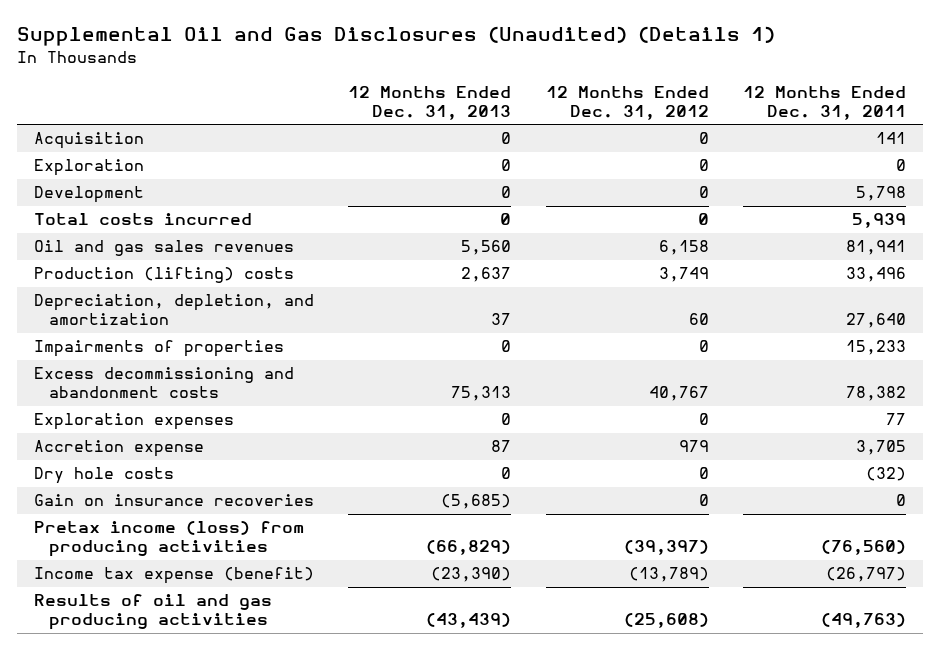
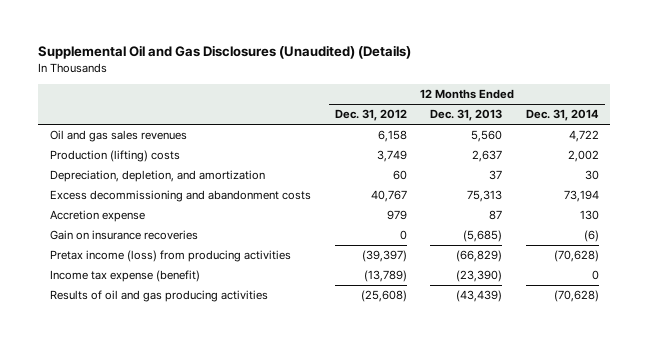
[16,26,775,47] Supplemental Oil and Gas Disclosures (Unaudited) (Details 1) -> [38,45,412,60] Supplemental Oil and Gas Disclosures (Unaudited) (Details)
[743,86,907,121] 12 Months Ended Dec. 31, 2011 -> none
none -> [525,109,599,122] Dec. 31, 2014
[34,132,145,150] Acquisition -> none
[34,159,145,177] Exploration -> none
[34,186,145,204] Development -> none
[34,213,253,226] Total costs incurred -> none
[34,340,285,358] Impairments of properties -> none
[34,413,235,431] Exploration expenses -> none
[34,467,175,485] Dry hole costs -> none

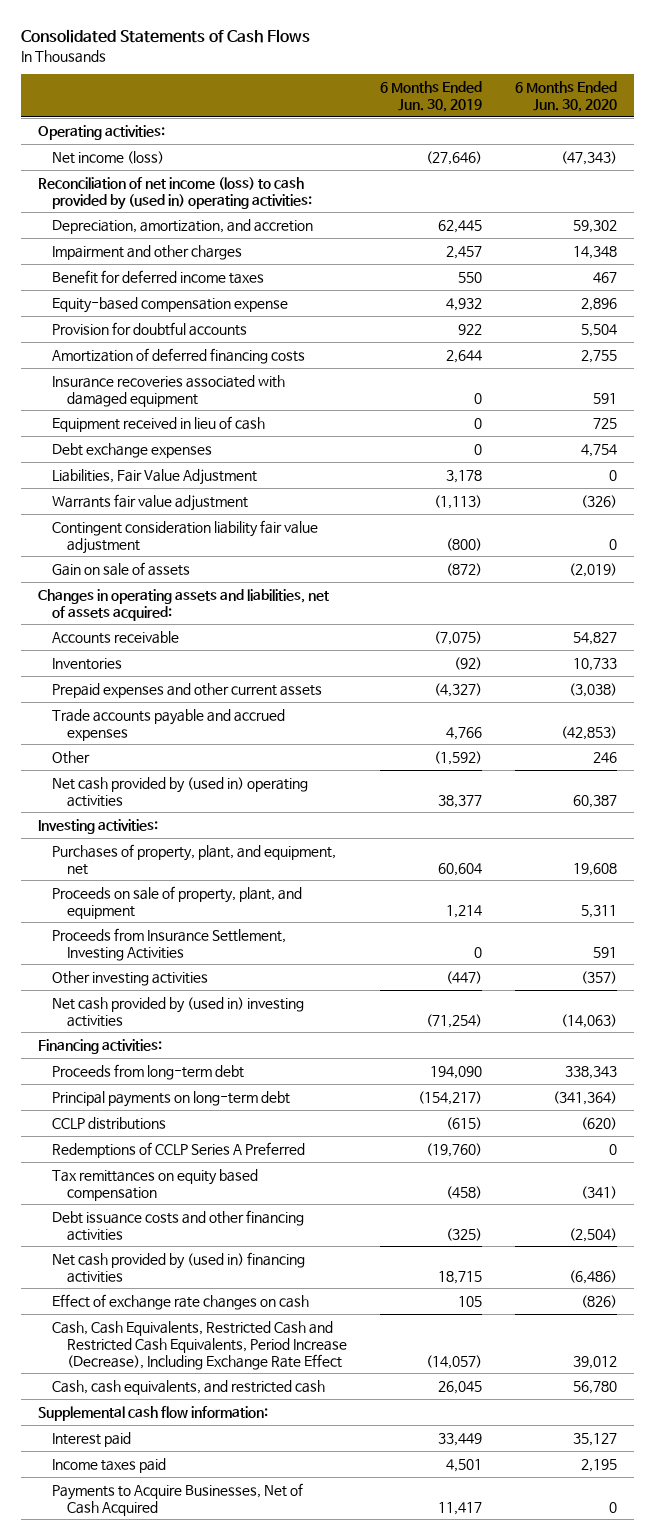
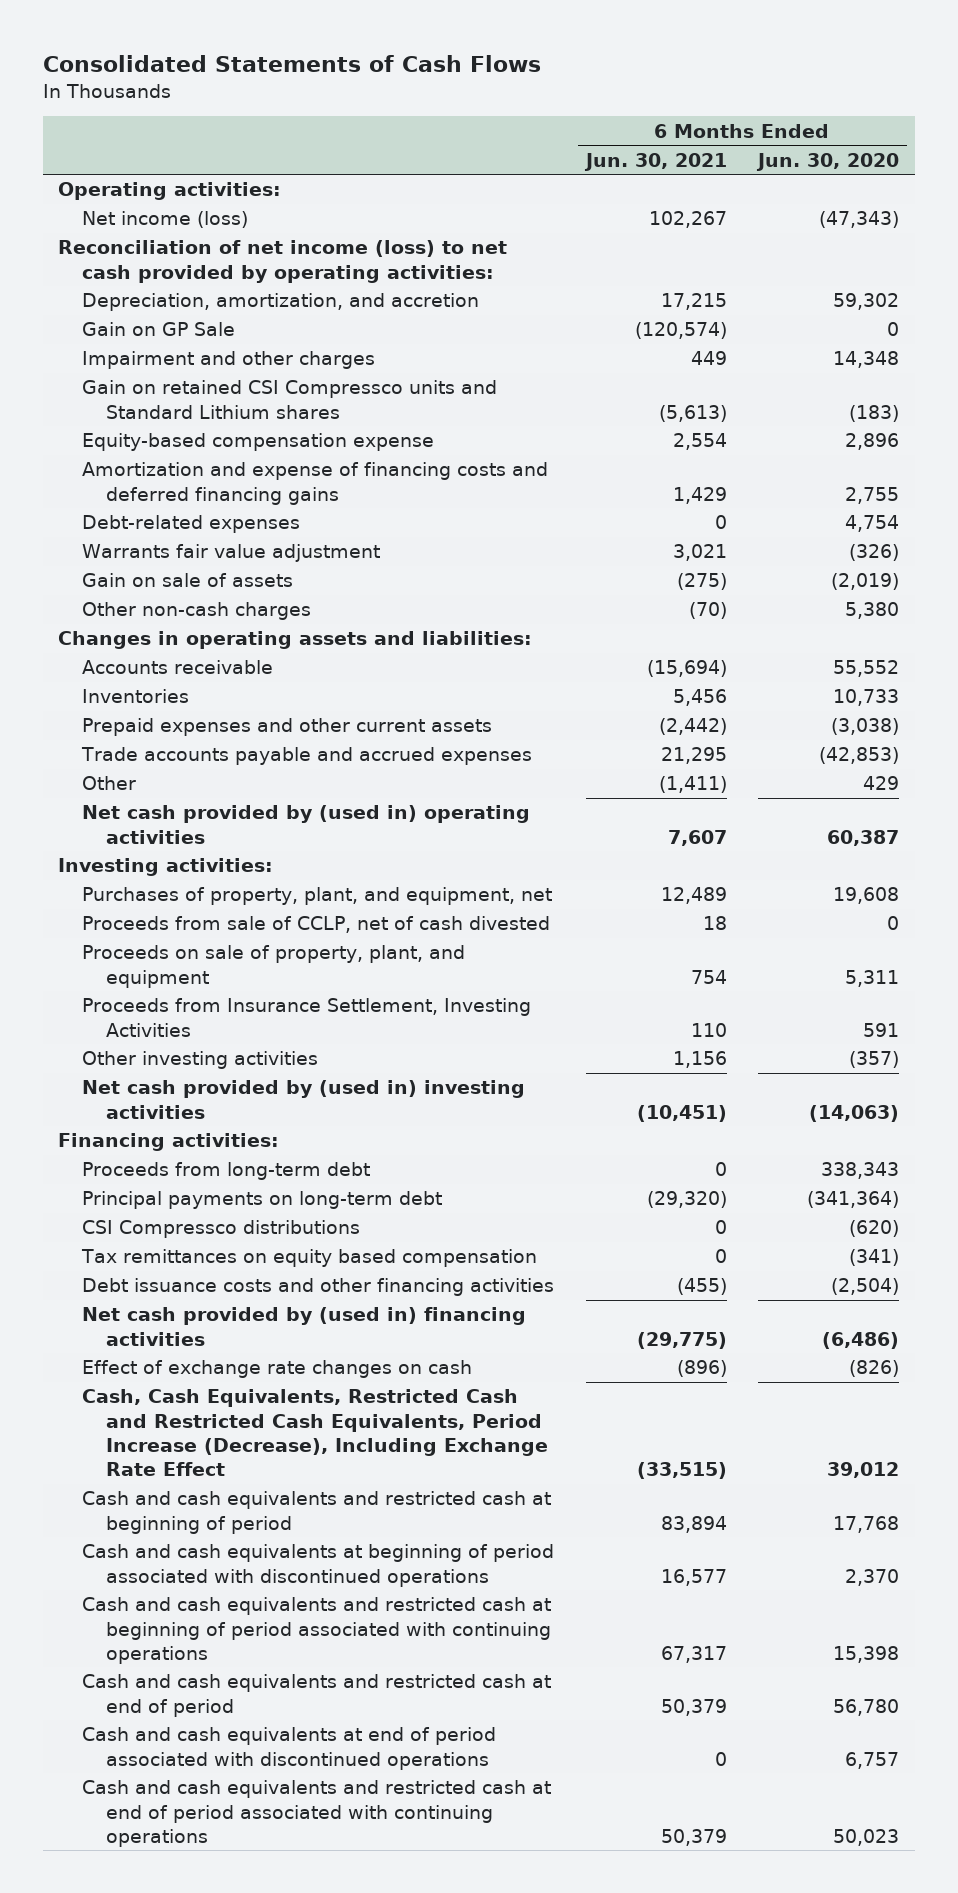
[380,81,483,112] 6 Months Ended Jun. 30, 2019 -> none
none -> [583,152,727,171] Jun. 30, 2021
[37,176,313,210] Reconciliation of net income (loss) to cash provided by (used in) operating activities: -> [58,240,508,283] Reconciliation of net income (loss) to net cash provided by operating activities:
none -> [82,322,236,337] Gain on GP Sale
[52,269,265,284] Benefit for deferred income taxes -> none
none -> [82,380,498,419] Gain on retained CSI Compressco units and Standard Lithium shares
[52,321,248,336] Provision for doubtful accounts -> none
[52,374,286,407] Insurance recoveries associated with damaged equipment -> none
[52,415,266,432] Equipment received in lieu of cash -> none
[52,468,258,485] Liabilities, Fair Value Adjustment -> none
[52,347,306,364] Amortization of deferred financing costs -> [82,462,549,505] Amortization and expense of financing costs and deferred financing gains
[52,442,213,458] Debt exchange expenses -> [82,515,301,534] Debt-related expenses
[52,519,319,554] Contingent consideration liability fair value adjustment -> none
none -> [82,602,312,621] Other non-cash charges
[37,588,329,621] Changes in operating assets and liabilities, net of assets acquired: -> [58,631,533,650] Changes in operating assets and liabilities:
[573,631,618,645] 54,827 -> [833,660,900,678] 55,552
[593,751,618,763] 246 -> [863,776,900,791] 429
none -> [82,916,551,934] Proceeds from sale of CCLP, net of cash divested
[52,1116,167,1130] CCLP distributions -> none
[52,1141,306,1158] Redemptions of CCLP Series A Preferred -> none
none -> [82,1220,361,1239] CSI Compressco distributions
[37,1405,268,1421] Supplemental cash flow information: -> none
[52,1431,132,1447] Interest paid -> none
[52,1457,167,1473] Income taxes paid -> none
[52,1482,304,1516] Payments to Acquire Businesses, Net of Cash Acquired -> none
[52,1379,326,1395] Cash, cash equivalents, and restricted cash -> [82,1491,552,1534] Cash and cash equivalents and restricted cash at beginning of period
[573,1380,618,1394] 56,780 -> [833,1515,900,1533] 17,768
none -> [82,1544,555,1587] Cash and cash equivalents at beginning of period associated with discontinued operations
none -> [82,1597,552,1664] Cash and cash equivalents and restricted cash at beginning of period associated with continuing operations
none -> [82,1674,552,1717] Cash and cash equivalents and restricted cash at end of period
none -> [82,1727,497,1770] Cash and cash equivalents at end of period associated with discontinued operations
none -> [82,1780,552,1847] Cash and cash equivalents and restricted cash at end of period associated with continuing operations

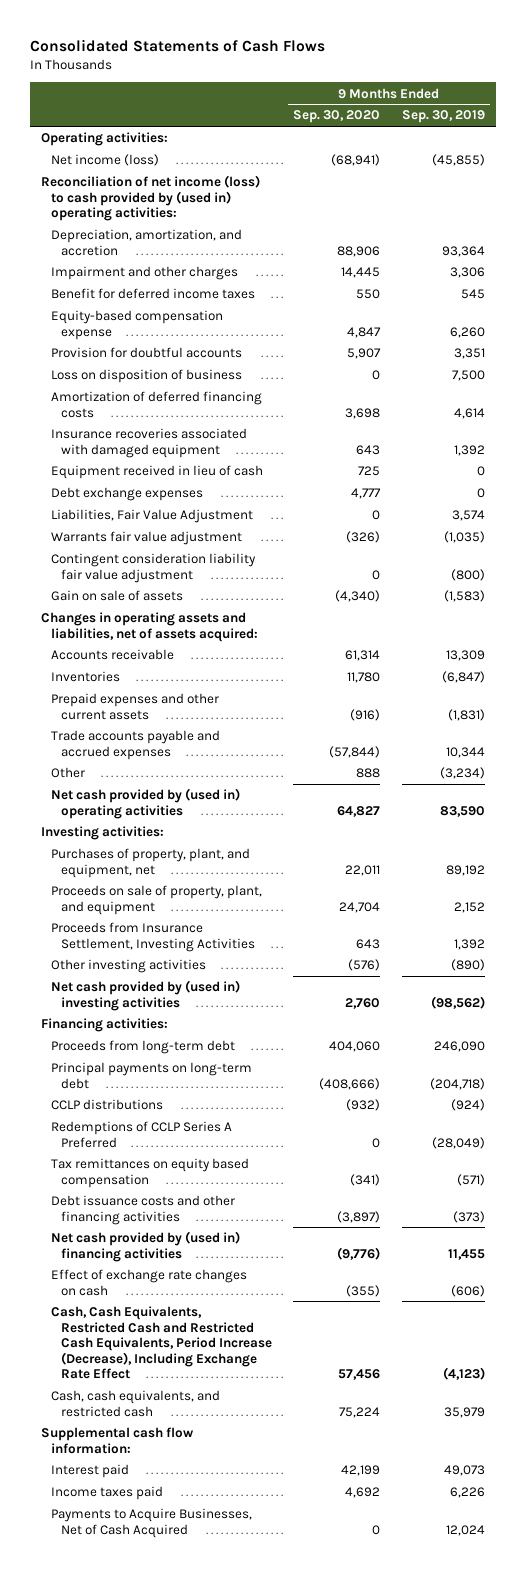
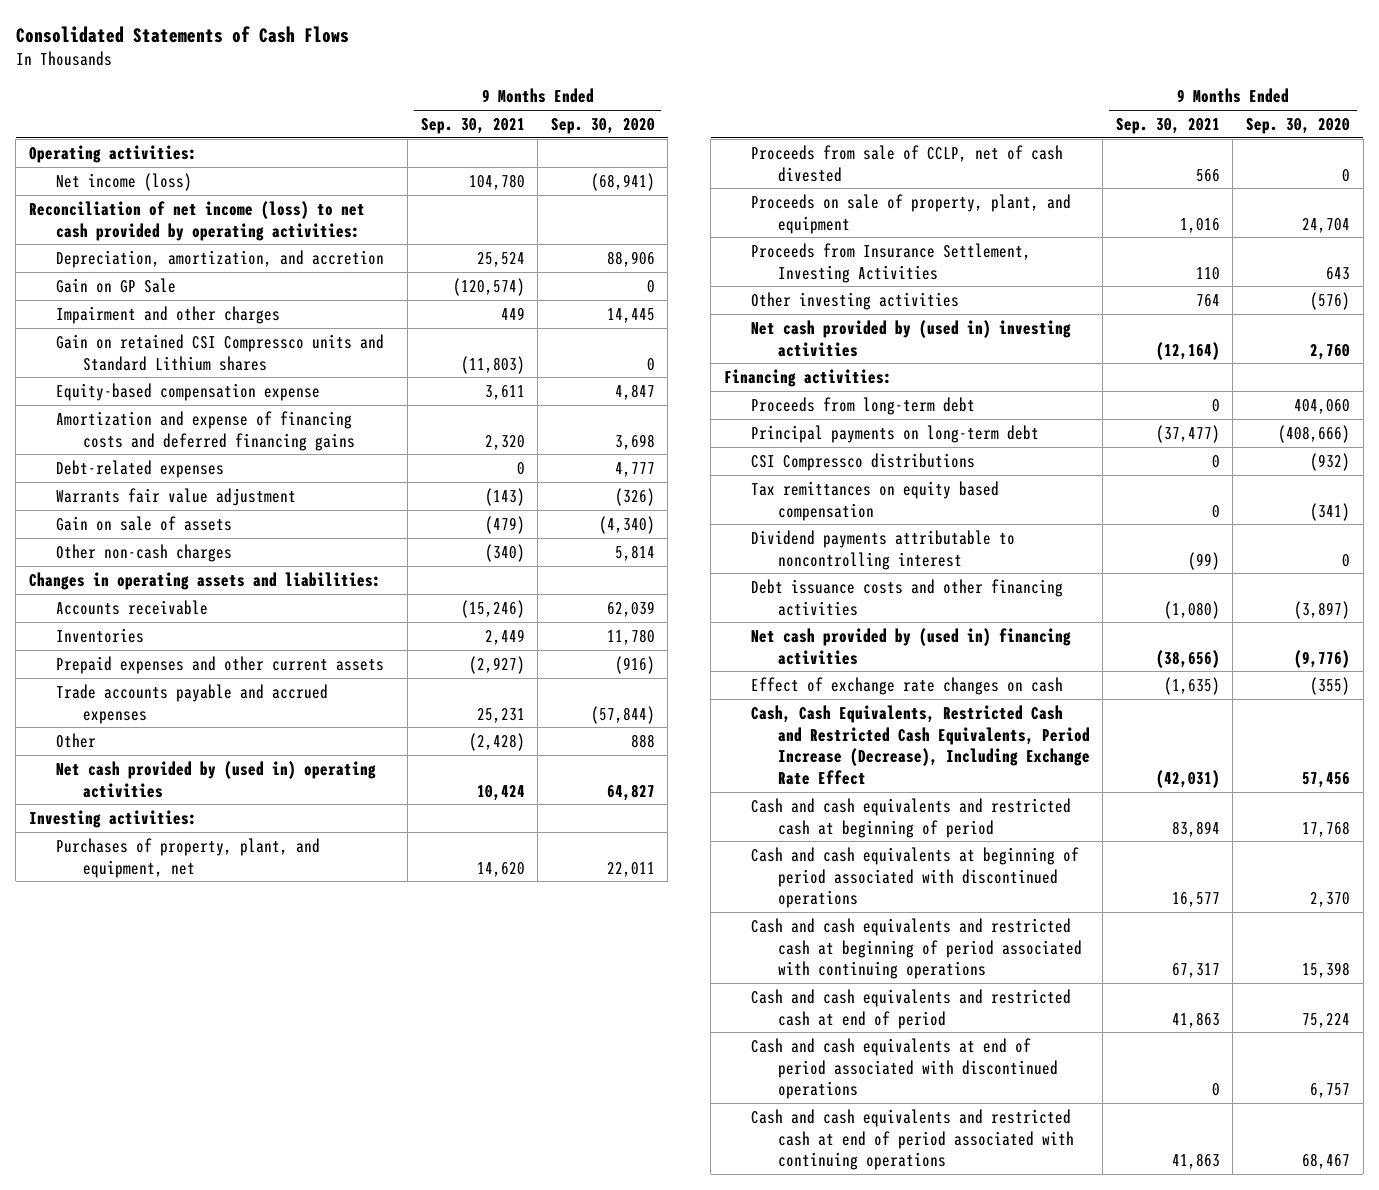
[401,110,485,124] Sep. 30, 2019 -> none
none -> [420,118,525,135] Sep. 30, 2021
[41,175,261,222] Reconciliation of net income (loss) to cash provided by (used in) operating activities: -> [28,200,365,241] Reconciliation of net income (loss) to net cash provided by operating activities:
none -> [55,277,176,293] Gain on GP Sale
[50,288,255,300] Benefit for deferred income taxes -> none
none -> [55,333,384,371] Gain on retained CSI Compressco units and Standard Lithium shares
[50,347,242,359] Provision for doubtful accounts -> none
[50,369,242,384] Loss on disposition of business -> none
[50,428,247,458] Insurance recoveries associated with damaged equipment -> none
[50,465,263,480] Equipment received in lieu of cash -> none
[50,509,253,524] Liabilities, Fair Value Adjustment -> none
[50,391,262,418] Amortization of deferred financing costs -> [55,410,355,451] Amortization and expense of financing costs and deferred financing gains
[50,487,203,502] Debt exchange expenses -> [55,459,224,478] Debt-related expenses
[50,553,256,583] Contingent consideration liability fair value adjustment -> none
none -> [55,543,232,562] Other non-cash charges
[41,612,258,642] Changes in operating assets and liabilities, net of assets acquired: -> [28,571,381,590] Changes in operating assets and liabilities:
[345,650,381,662] 61,314 -> [606,600,655,617] 62,039
none -> [750,144,1063,182] Proceeds from sale of CCLP, net of cash divested
[50,1121,232,1148] Redemptions of CCLP Series A Preferred -> none
[50,1099,163,1111] CCLP distributions -> [750,452,975,471] CSI Compressco distributions
none -> [750,529,1015,570] Dividend payments attributable to noncontrolling interest
[41,1427,195,1454] Supplemental cash flow information: -> none
[50,1464,129,1479] Interest paid -> none
[50,1486,163,1501] Income taxes paid -> none
[50,1508,252,1538] Payments to Acquire Businesses, Net of Cash Acquired -> none
[50,1390,220,1417] Cash, cash equivalents, and restricted cash -> [750,797,1071,838] Cash and cash equivalents and restricted cash at beginning of period
[339,1406,381,1418] 75,224 -> [1301,820,1350,837] 17,768
none -> [750,846,1079,909] Cash and cash equivalents at beginning of period associated with discontinued operations
none -> [750,917,1082,980] Cash and cash equivalents and restricted cash at beginning of period associated with continuing operations
none -> [750,988,1071,1029] Cash and cash equivalents and restricted cash at end of period
none -> [750,1037,1058,1100] Cash and cash equivalents at end of period associated with discontinued operations
none -> [750,1108,1074,1171] Cash and cash equivalents and restricted cash at end of period associated with continuing operations

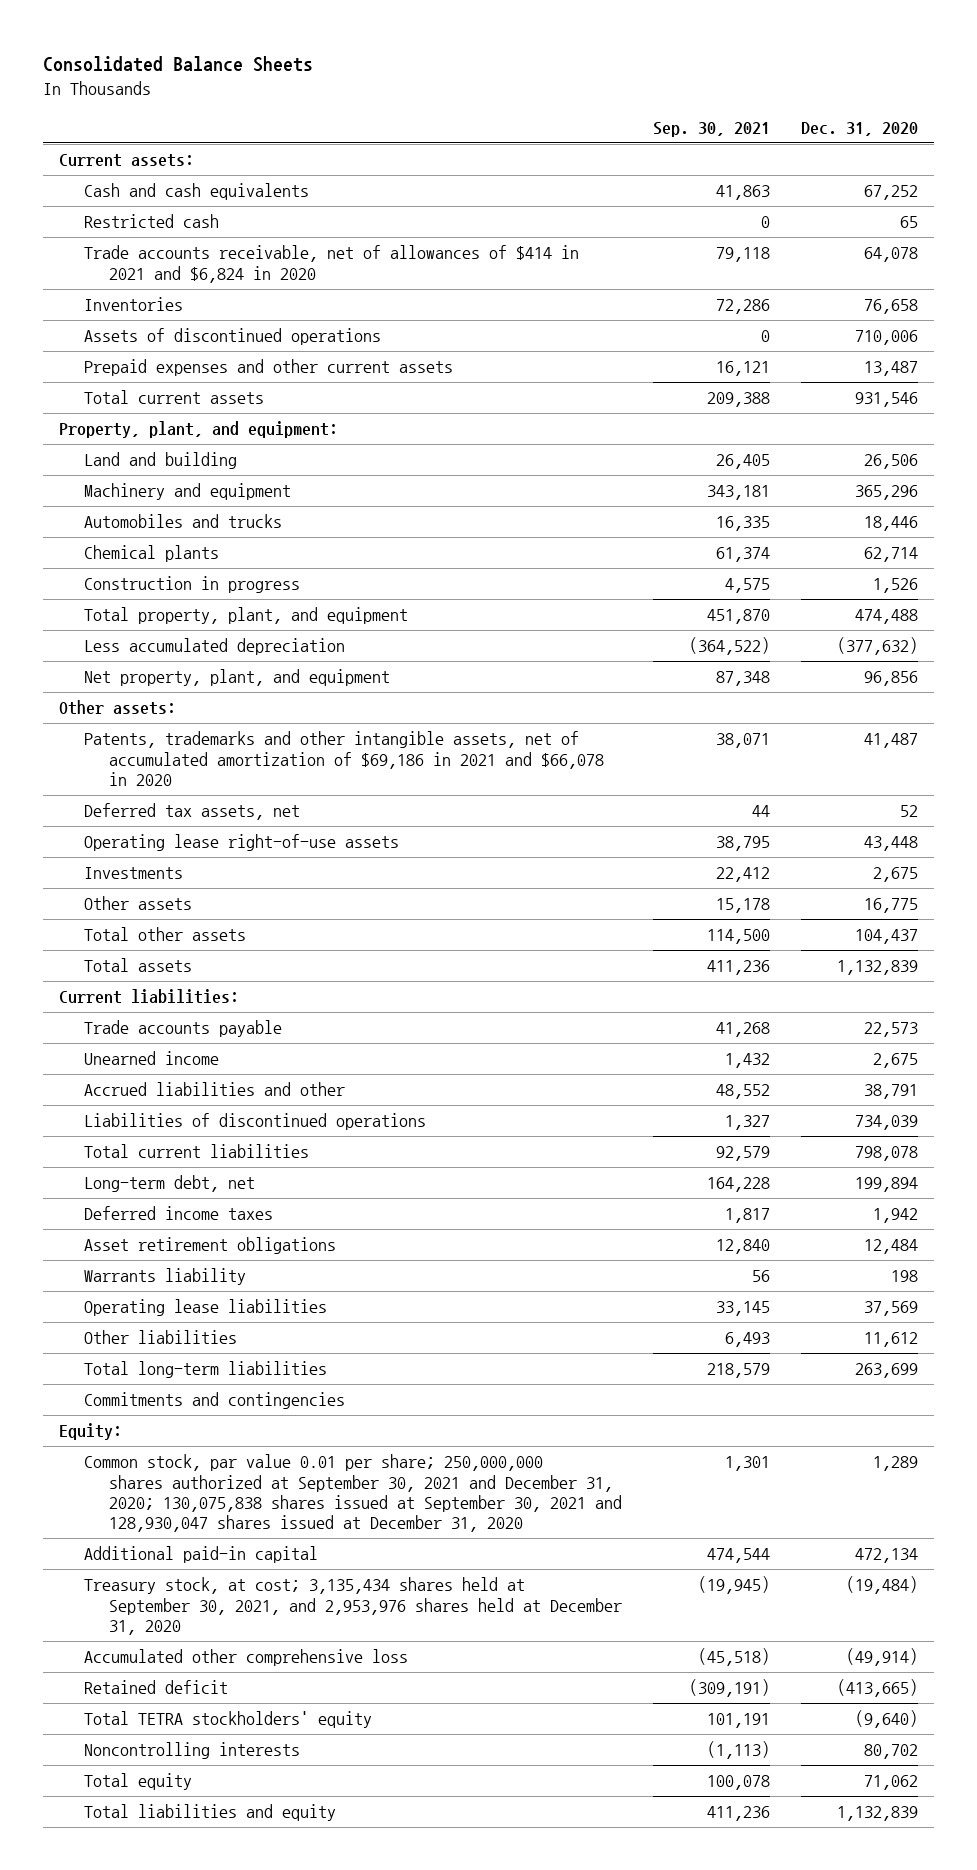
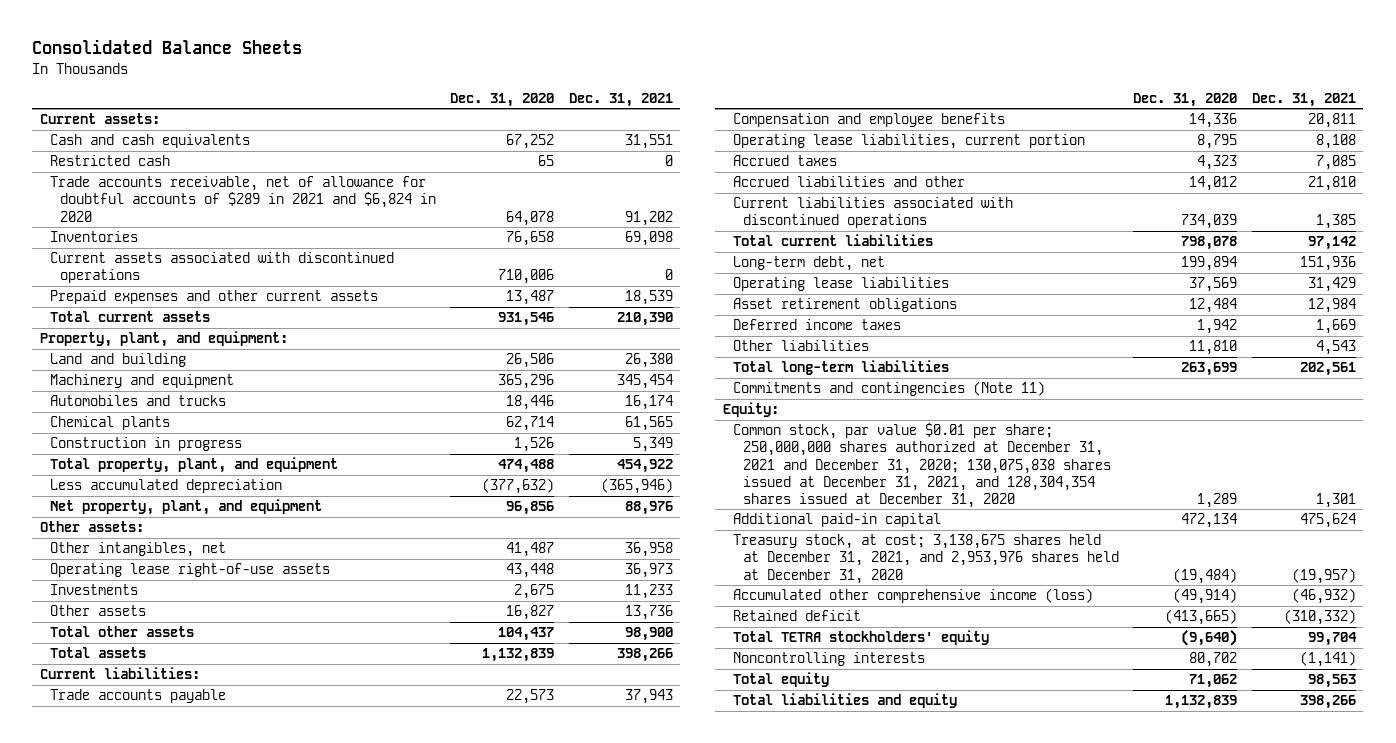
[653,121,771,137] Sep. 30, 2021 -> none
none -> [568,93,673,108] Dec. 31, 2021
[83,245,579,283] Trade accounts receivable, net of allowances of $414 in 2021 and $6,824 in 2020 -> [49,176,436,222] Trade accounts receivable, net of allowance for doubtful accounts of $289 in 2021 and $6,824 in 2020
[83,328,381,346] Assets of discontinued operations -> [49,252,394,284] Current assets associated with discontinued operations
[83,803,300,821] Deferred tax assets, net -> none
[83,731,605,786] Patents, trademarks and other intangible assets, net of accumulated amortization of $69,186 in 2021 and $66,078 in 2020 -> [49,542,226,558] Other intangibles, net
[864,898,919,914] 16,775 -> [506,605,555,621] 16,827
[83,1051,219,1066] Unearned income -> none
none -> [732,113,1005,128] Compensation and employee benefits
none -> [732,134,1085,150] Operating lease liabilities, current portion
none -> [732,155,837,167] Accrued taxes
[864,1084,919,1100] 38,791 -> [1189,176,1238,192] 14,012
[83,1113,426,1131] Liabilities of discontinued operations -> [732,197,1013,229] Current liabilities associated with discontinued operations
[83,1268,246,1286] Warrants liability -> none
[83,1237,336,1255] Asset retirement obligations -> [732,298,957,313] Asset retirement obligations
[83,1206,273,1221] Deferred income taxes -> [732,319,901,331] Deferred income taxes
[864,1332,919,1348] 11,612 -> [1189,340,1238,356] 11,810
[83,1392,345,1410] Commitments and contingencies -> [732,381,1045,397] Commitments and contingencies (Note 11)
[83,1454,623,1533] Common stock, par value 0.01 per share; 250,000,000 shares authorized at September 30, 2021 and December 31, 2020; 130,075,838 shares issued at September 30, 2021 and 128,930,047 shares issued at December 31, 2020 -> [732,423,1111,508] Common stock, par value $0.01 per share; 250,000,000 shares authorized at December 31, 2021 and December 31, 2020; 130,075,838 shares issued at December 31, 2021, and 128,304,354 shares issued at December 31, 2020
[83,1577,623,1635] Treasury stock, at cost; 3,135,434 shares held at September 30, 2021, and 2,953,976 shares held at December 31, 2020 -> [732,534,1119,584] Treasury stock, at cost; 3,138,675 shares held at December 31, 2021, and 2,953,976 shares held at December 31, 2020
[83,1649,408,1667] Accumulated other comprehensive loss -> [732,588,1093,604] Accumulated other comprehensive income (loss)

